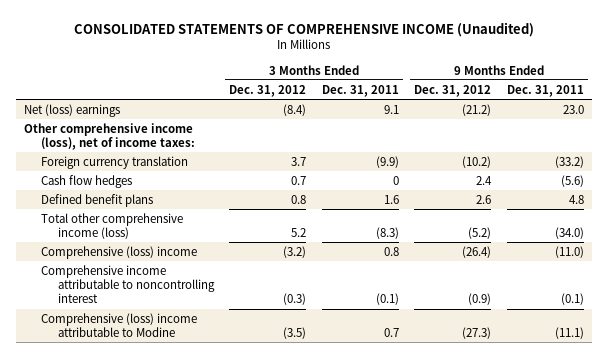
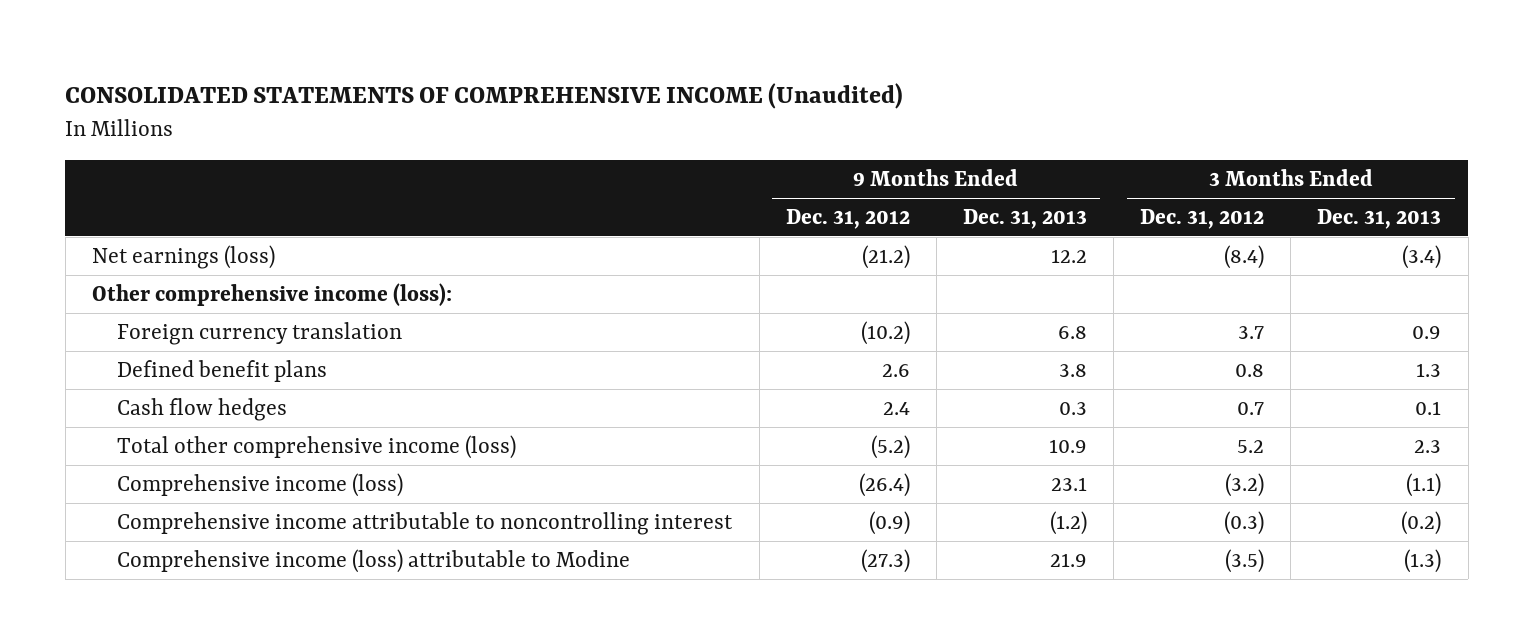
[321,84,399,97] Dec. 31, 2011 -> none
[506,84,584,97] Dec. 31, 2011 -> none
none -> [962,208,1087,229] Dec. 31, 2013
none -> [1317,208,1442,229] Dec. 31, 2013
[23,103,120,117] Net (loss) earnings -> [91,244,275,269] Net earnings (loss)
[23,122,195,151] Other comprehensive income (loss), net of income taxes: -> [91,282,452,306] Other comprehensive income (loss):
[40,174,132,188] Cash flow hedges -> [117,397,288,421] Cash flow hedges
[40,245,197,259] Comprehensive (loss) income -> [117,472,404,497] Comprehensive income (loss)
[40,312,197,338] Comprehensive (loss) income attributable to Modine -> [117,548,631,573] Comprehensive income (loss) attributable to Modine

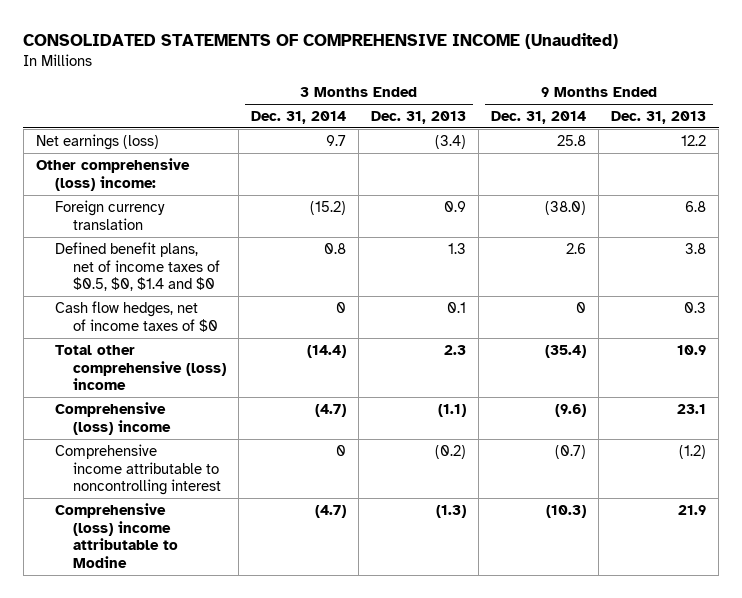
[785,208,910,229] Dec. 31, 2012 -> none
[1140,208,1265,229] Dec. 31, 2012 -> none
none -> [251,110,347,124] Dec. 31, 2014
none -> [491,110,587,124] Dec. 31, 2014
[91,282,452,306] Other comprehensive income (loss): -> [35,157,190,191] Other comprehensive (loss) income:
[117,359,328,382] Defined benefit plans -> [54,241,221,292] Defined benefit plans, net of income taxes of $0.5, $0, $1.4 and $0
[117,397,288,421] Cash flow hedges -> [54,300,219,332] Cash flow hedges, net of income taxes of $0
[117,434,517,459] Total other comprehensive income (loss) -> [54,344,227,391] Total other comprehensive (loss) income
[117,472,404,497] Comprehensive income (loss) -> [54,401,172,435] Comprehensive (loss) income
[117,548,631,573] Comprehensive income (loss) attributable to Modine -> [54,502,179,569] Comprehensive (loss) income attributable to Modine

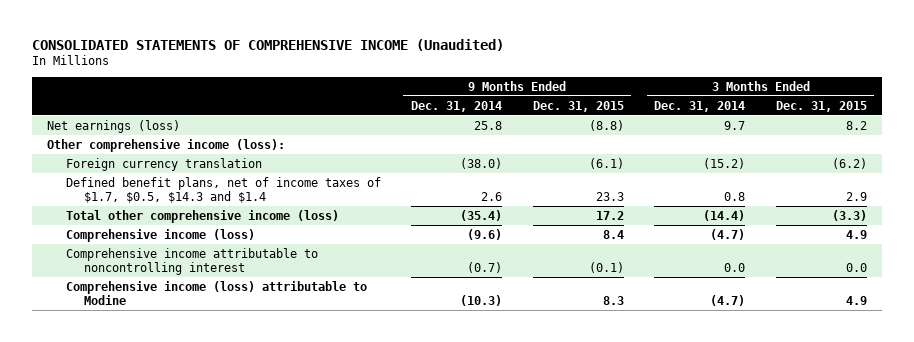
[371,110,467,124] Dec. 31, 2013 -> none
[611,110,707,124] Dec. 31, 2013 -> none
none -> [532,100,624,112] Dec. 31, 2015
none -> [775,100,867,112] Dec. 31, 2015
[35,157,190,191] Other comprehensive (loss) income: -> [47,138,286,152] Other comprehensive income (loss):
[54,300,219,332] Cash flow hedges, net of income taxes of $0 -> none
[54,241,221,292] Defined benefit plans, net of income taxes of $0.5, $0, $1.4 and $0 -> [65,176,381,204] Defined benefit plans, net of income taxes of $1.7, $0.5, $14.3 and $1.4
[54,344,227,391] Total other comprehensive (loss) income -> [65,209,339,223] Total other comprehensive income (loss)
[54,401,172,435] Comprehensive (loss) income -> [65,228,255,242] Comprehensive income (loss)
[336,444,347,456] 0 -> [724,263,746,273] 0.0
[54,502,179,569] Comprehensive (loss) income attributable to Modine -> [65,280,367,306] Comprehensive income (loss) attributable to Modine

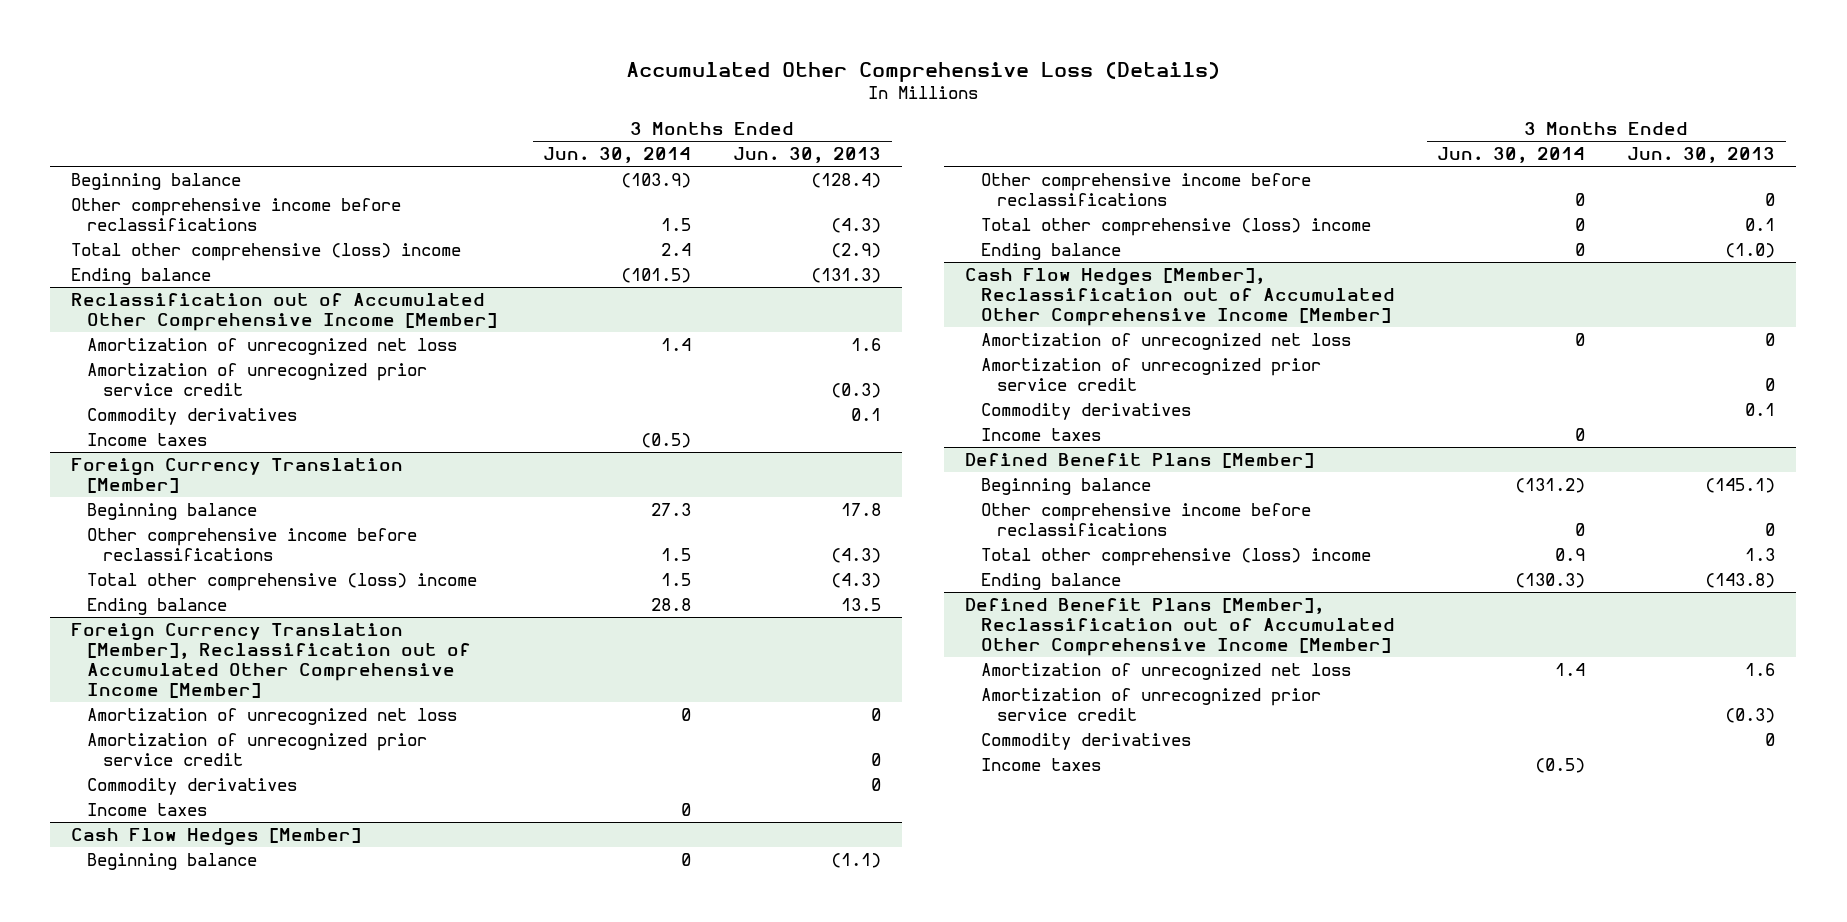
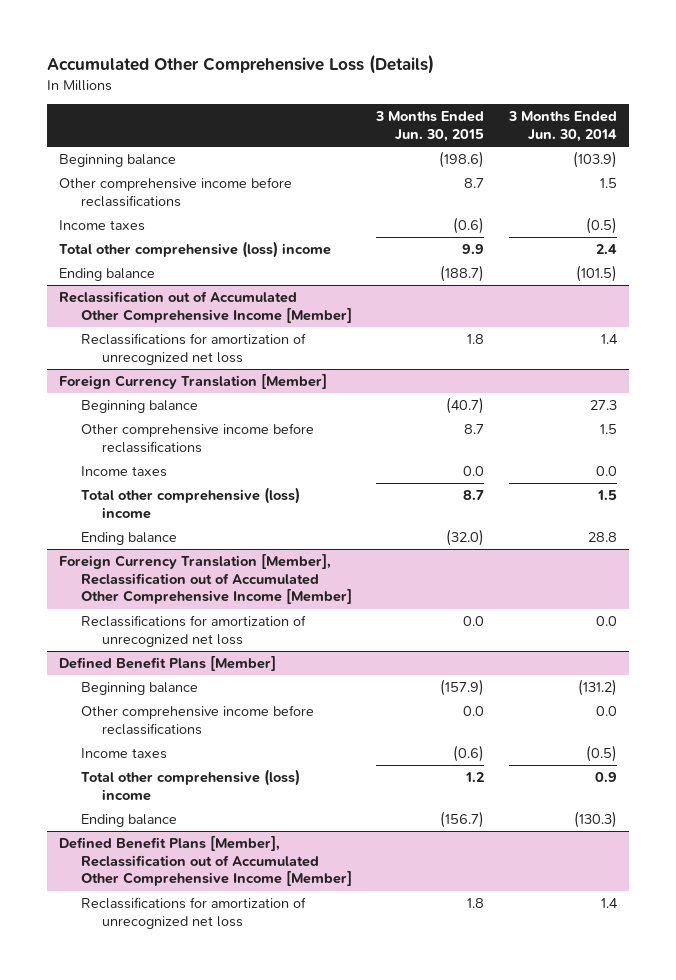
[733,147,882,164] Jun. 30, 2013 -> none
none -> [375,111,485,142] 3 Months Ended Jun. 30, 2015
none -> [59,220,146,232] Income taxes
[87,362,428,396] Amortization of unrecognized prior service credit -> none
[87,407,298,425] Commodity derivatives -> none
[87,432,208,446] Income taxes -> none
[87,337,458,355] Amortization of unrecognized net loss -> [80,333,306,365] Reclassifications for amortization of unrecognized net loss
none -> [80,466,167,478] Income taxes
[87,732,428,766] Amortization of unrecognized prior service credit -> none
[87,777,298,795] Commodity derivatives -> none
[87,802,208,816] Income taxes -> none
[71,827,362,846] Cash Flow Hedges [Member] -> none
[87,852,258,870] Beginning balance -> none
[981,172,1312,206] Other comprehensive income before reclassifications -> none
[981,217,1372,236] Total other comprehensive (loss) income -> none
[981,242,1122,260] Ending balance -> none
[965,267,1396,326] Cash Flow Hedges [Member], Reclassification out of Accumulated Other Comprehensive Income [Member] -> none
[981,332,1352,350] Amortization of unrecognized net loss -> none
[981,357,1322,391] Amortization of unrecognized prior service credit -> none
[981,402,1192,420] Commodity derivatives -> none
[981,427,1102,441] Income taxes -> none
[87,707,458,725] Amortization of unrecognized net loss -> [80,615,306,647] Reclassifications for amortization of unrecognized net loss
[681,707,692,721] 0 -> [595,616,617,627] 0.0
[1575,522,1586,536] 0 -> [595,706,617,717] 0.0
none -> [80,748,167,760] Income taxes
[981,687,1322,721] Amortization of unrecognized prior service credit -> none
[981,732,1192,750] Commodity derivatives -> none
[981,757,1102,771] Income taxes -> none
[981,662,1352,680] Amortization of unrecognized net loss -> [80,897,306,929] Reclassifications for amortization of unrecognized net loss

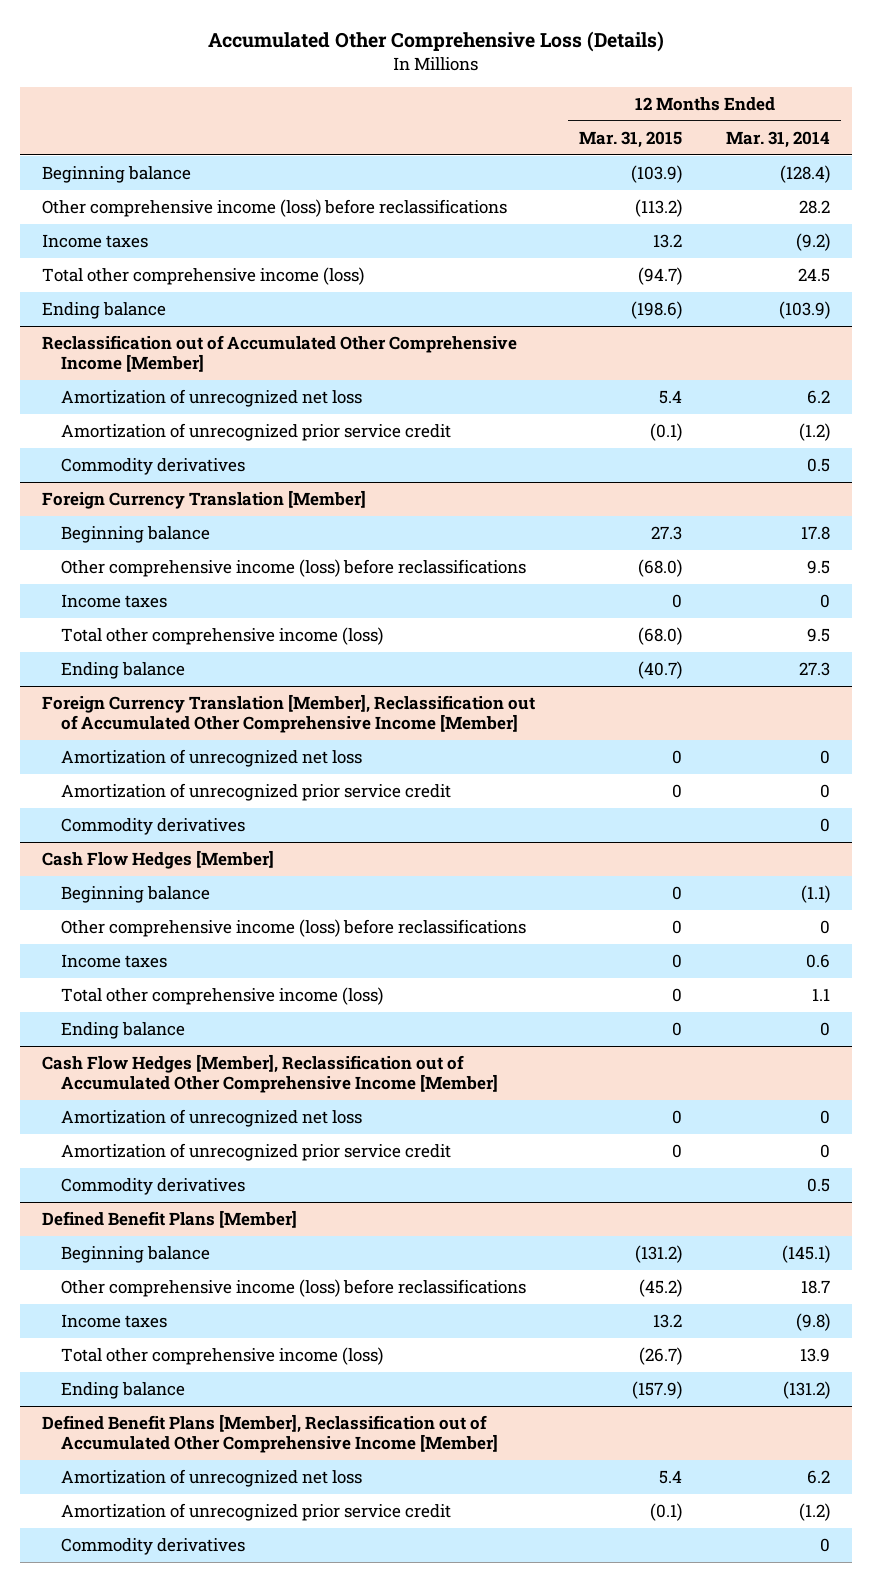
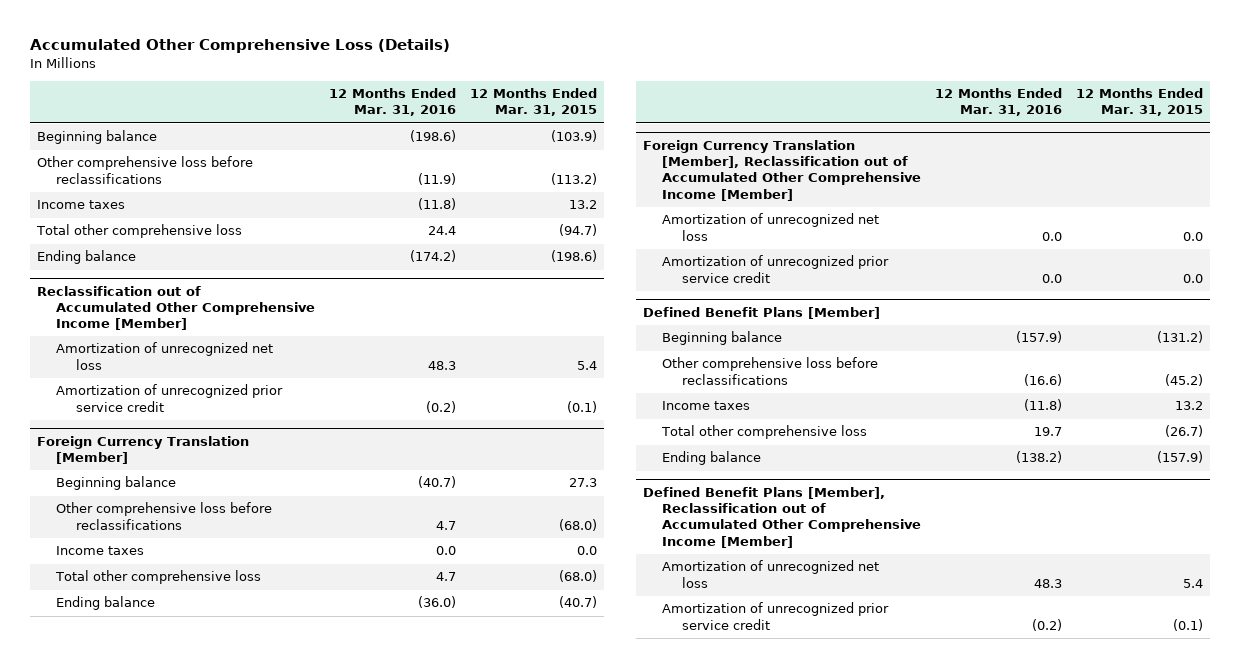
[726,130,831,148] Mar. 31, 2014 -> none
none -> [329,88,457,117] 12 Months Ended Mar. 31, 2016
[42,199,508,218] Other comprehensive income (loss) before reclassifications -> [37,156,254,184] Other comprehensive loss before reclassifications
[42,267,365,286] Total other comprehensive income (loss) -> [36,224,243,239] Total other comprehensive loss
[61,458,246,476] Commodity derivatives -> none
[61,559,527,578] Other comprehensive income (loss) before reclassifications -> [56,502,273,530] Other comprehensive loss before reclassifications
[672,594,683,609] 0 -> [577,546,598,556] 0.0
[61,627,384,646] Total other comprehensive income (loss) -> [55,570,262,585] Total other comprehensive loss
[61,818,246,836] Commodity derivatives -> none
[42,850,275,870] Cash Flow Hedges [Member] -> none
[61,886,211,904] Beginning balance -> none
[61,919,527,938] Other comprehensive income (loss) before reclassifications -> none
[61,954,168,969] Income taxes -> none
[61,987,384,1006] Total other comprehensive income (loss) -> none
[61,1022,186,1040] Ending balance -> none
[42,1054,499,1094] Cash Flow Hedges [Member], Reclassification out of Accumulated Other Comprehensive Income [Member] -> none
[61,1109,363,1128] Amortization of unrecognized net loss -> none
[61,1143,452,1162] Amortization of unrecognized prior service credit -> none
[61,1178,246,1196] Commodity derivatives -> none
[672,750,683,765] 0 -> [1183,231,1204,241] 0.0
[672,784,683,799] 0 -> [1183,273,1204,283] 0.0
[61,1279,527,1298] Other comprehensive income (loss) before reclassifications -> [662,357,879,385] Other comprehensive loss before reclassifications
[61,1347,384,1366] Total other comprehensive income (loss) -> [661,425,868,440] Total other comprehensive loss
[61,1538,246,1556] Commodity derivatives -> none

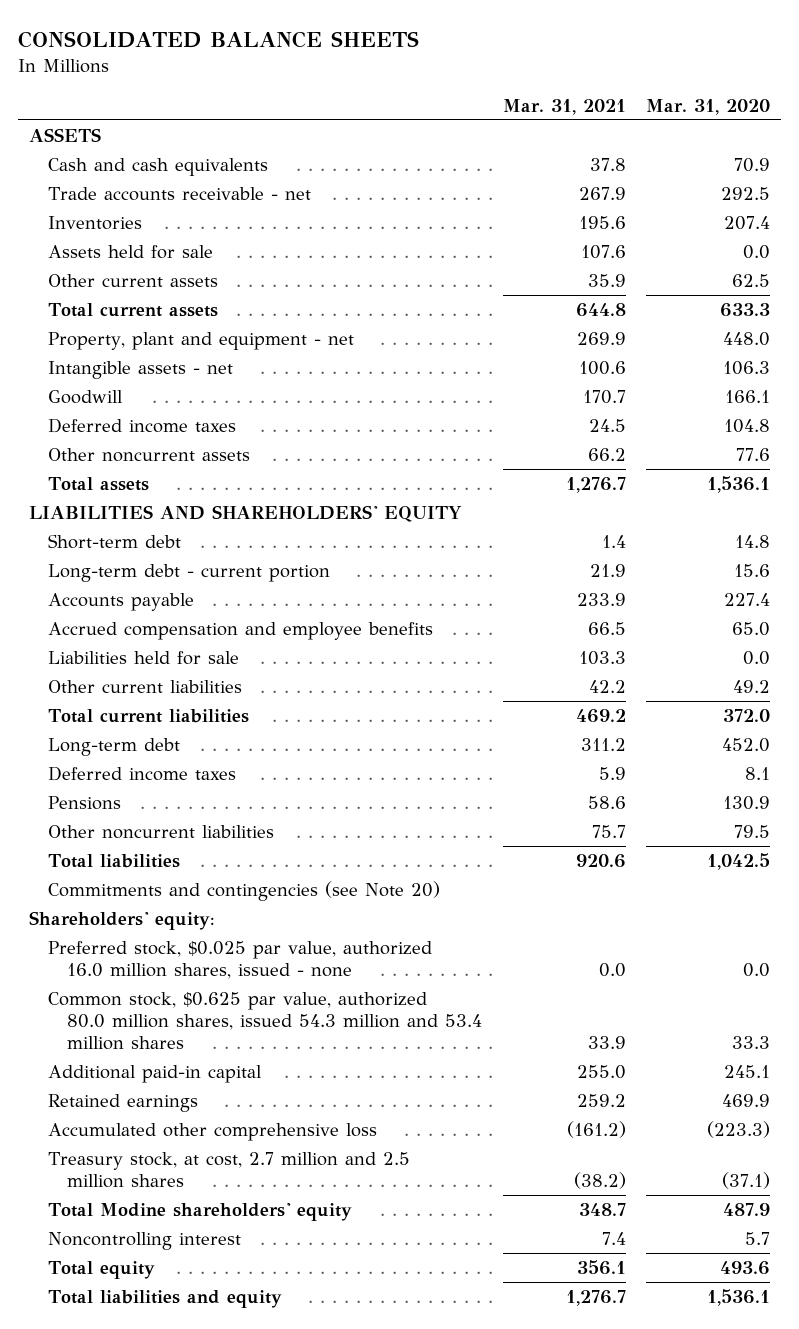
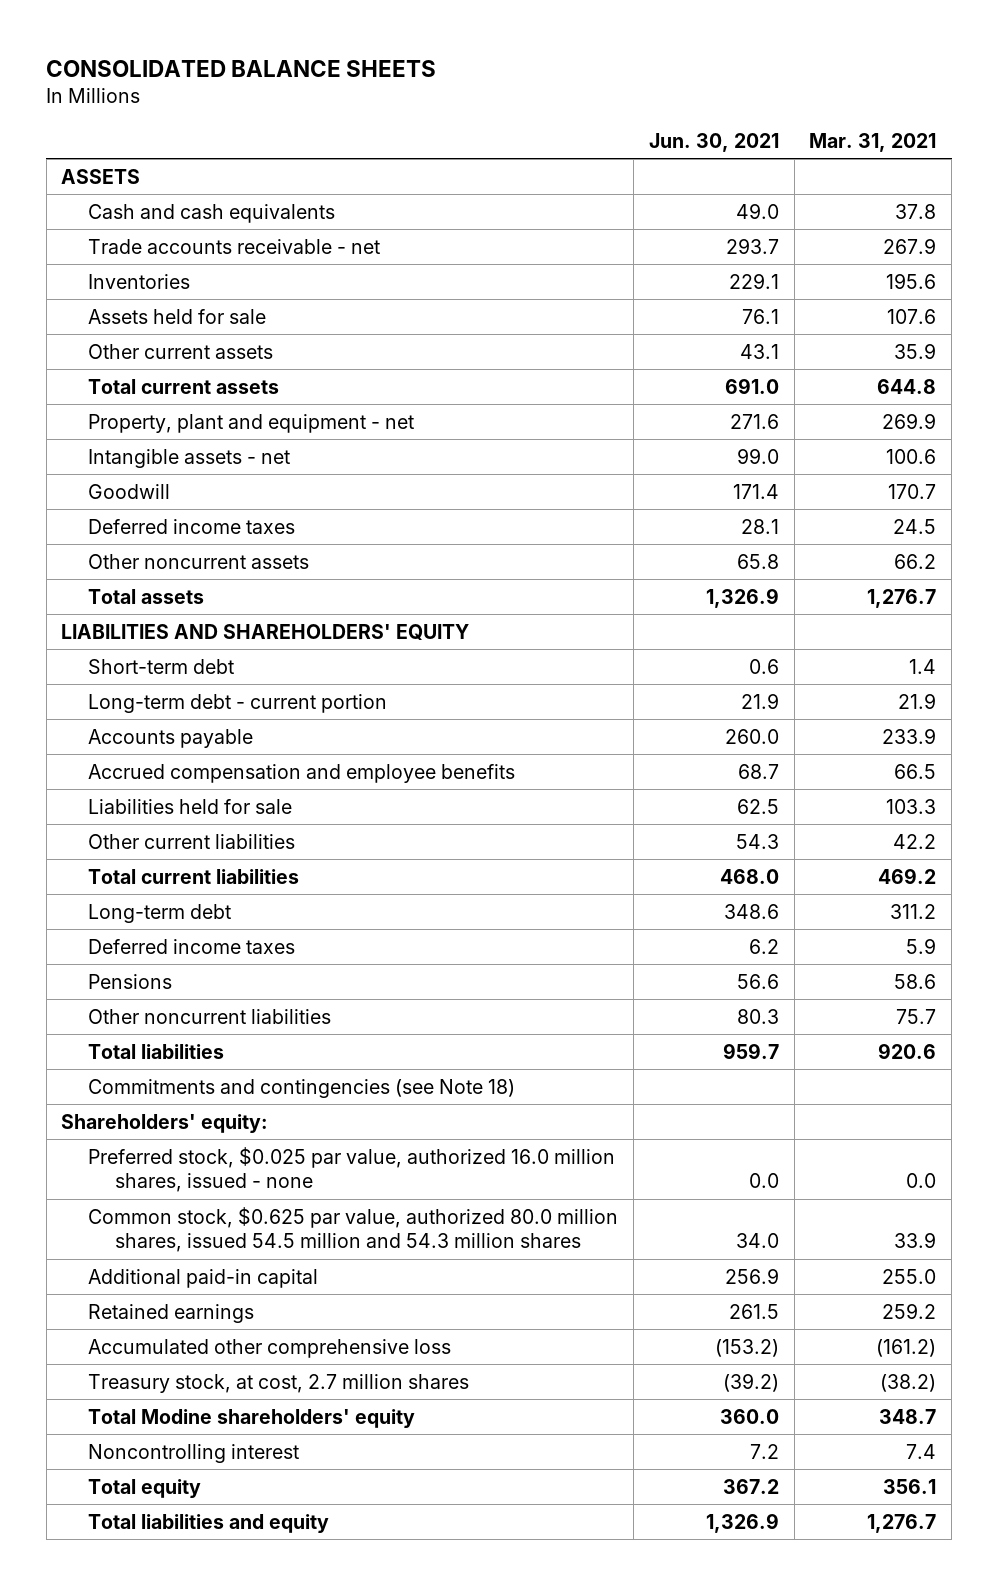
[646,98,771,115] Mar. 31, 2020 -> none
none -> [648,132,779,152] Jun. 30, 2021
[47,881,440,902] Commitments and contingencies (see Note 20) -> [88,1078,516,1098] Commitments and contingencies (see Note 18)
[47,992,483,1050] Common stock, $0.625 par value, authorized 80.0 million shares, issued 54.3 million and 53.4 million shares -> [88,1206,619,1253] Common stock, $0.625 par value, authorized 80.0 million shares, issued 54.5 million and 54.3 million shares
[47,1152,410,1188] Treasury stock, at cost, 2.7 million and 2.5 million shares -> [88,1373,470,1393] Treasury stock, at cost, 2.7 million shares

